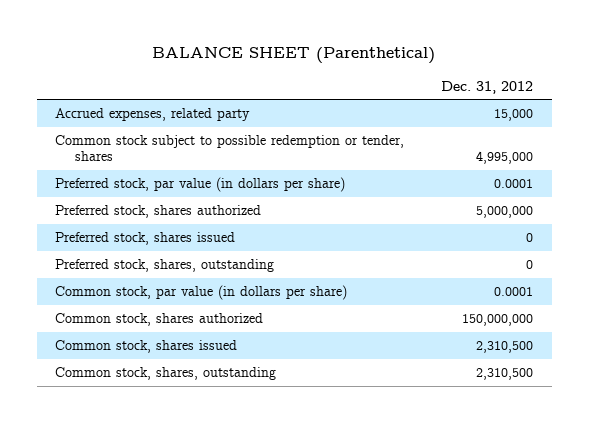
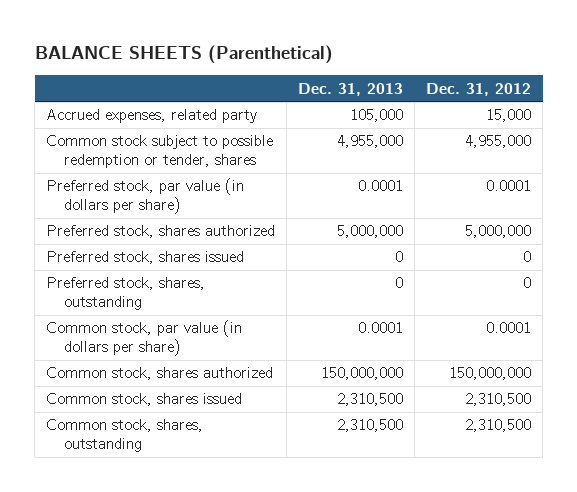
[152,47,436,65] BALANCE SHEET (Parenthetical) -> [34,45,333,65] BALANCE SHEETS (Parenthetical)
none -> [298,82,404,96] Dec. 31, 2013
[476,151,534,165] 4,995,000 -> [465,135,532,149] 4,955,000

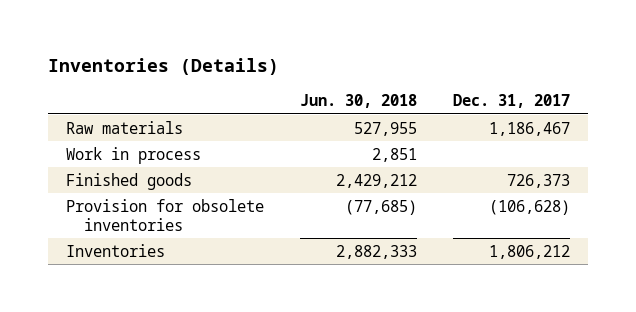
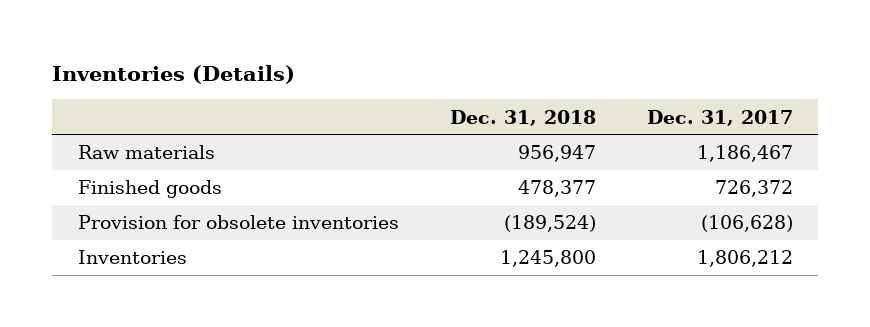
[299,94,417,109] Jun. 30, 2018 -> none
none -> [449,109,596,126] Dec. 31, 2018
[65,146,201,164] Work in process -> none
[507,173,571,188] 726,373 -> [714,180,793,198] 726,372

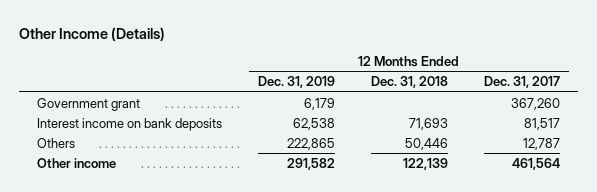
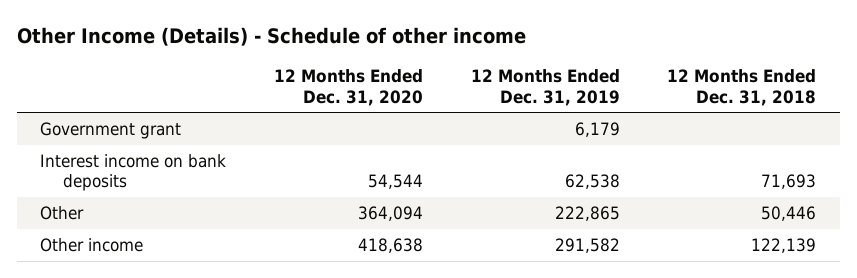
[18,26,165,41] Other Income (Details) -> [16,27,526,47] Other Income (Details) - Schedule of other income
[483,76,560,89] Dec. 31, 2017 -> none
none -> [274,69,424,106] 12 Months Ended Dec. 31, 2020
[36,137,75,148] Others -> [40,206,85,221] Other

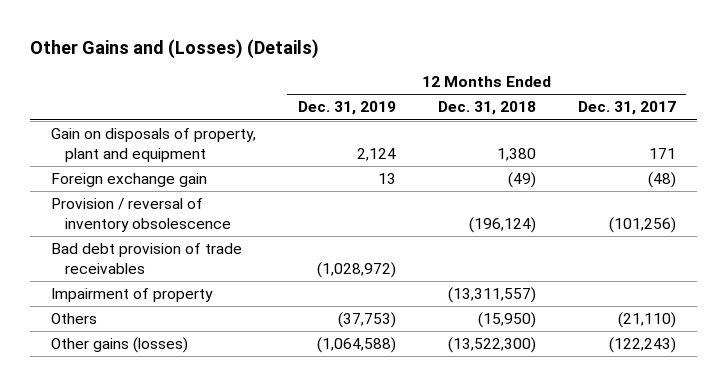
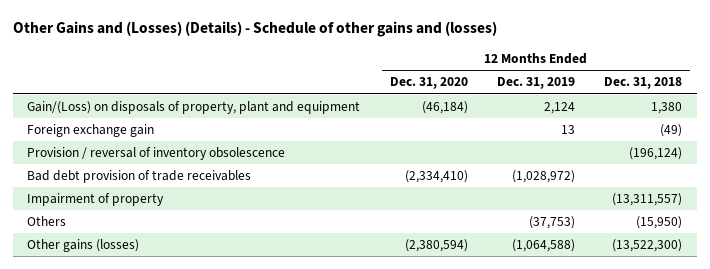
[29,38,319,59] Other Gains and (Losses) (Details) -> [12,21,497,38] Other Gains and (Losses) (Details) - Schedule of other gains and (losses)
[577,101,676,116] Dec. 31, 2017 -> none
none -> [389,77,468,90] Dec. 31, 2020
[50,128,256,162] Gain on disposals of property, plant and equipment -> [27,101,361,115] Gain/(Loss) on disposals of property, plant and equipment

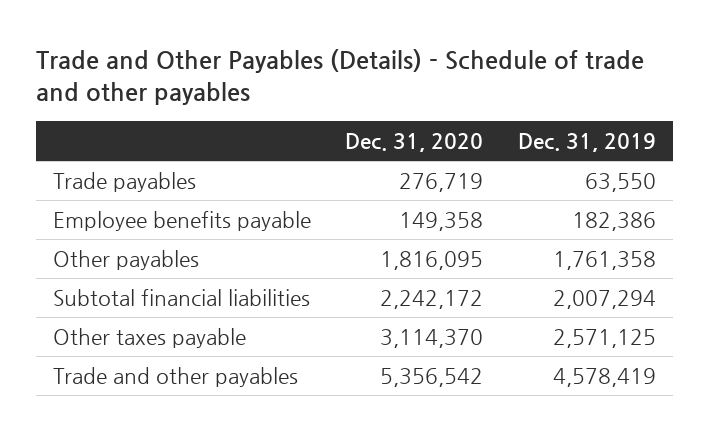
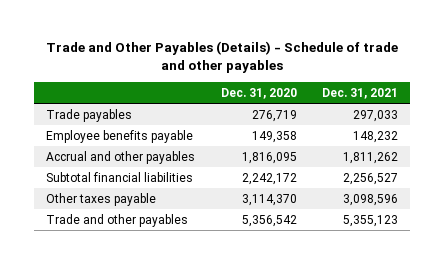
[517,133,656,153] Dec. 31, 2019 -> none
none -> [321,87,398,99] Dec. 31, 2021
[52,249,199,270] Other payables -> [46,150,196,164] Accrual and other payables

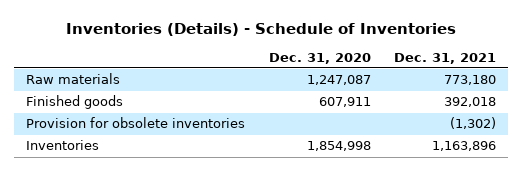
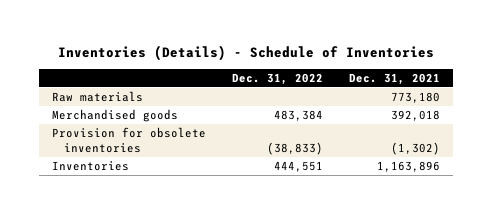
[268,52,371,64] Dec. 31, 2020 -> none
none -> [231,72,323,85] Dec. 31, 2022
[25,95,123,110] Finished goods -> [51,109,178,123] Merchandised goods

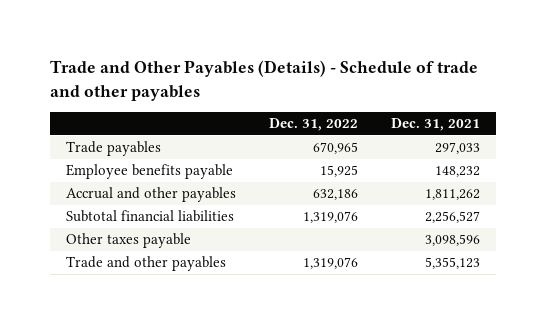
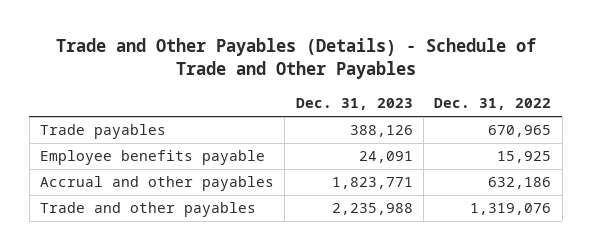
[50,60,479,101] Trade and Other Payables (Details) - Schedule of trade and other payables -> [55,38,536,79] Trade and Other Payables (Details) - Schedule of Trade and Other Payables
[390,118,480,132] Dec. 31, 2021 -> none
none -> [295,98,413,111] Dec. 31, 2023
[66,210,235,223] Subtotal financial liabilities -> none
[66,233,192,249] Other taxes payable -> none

